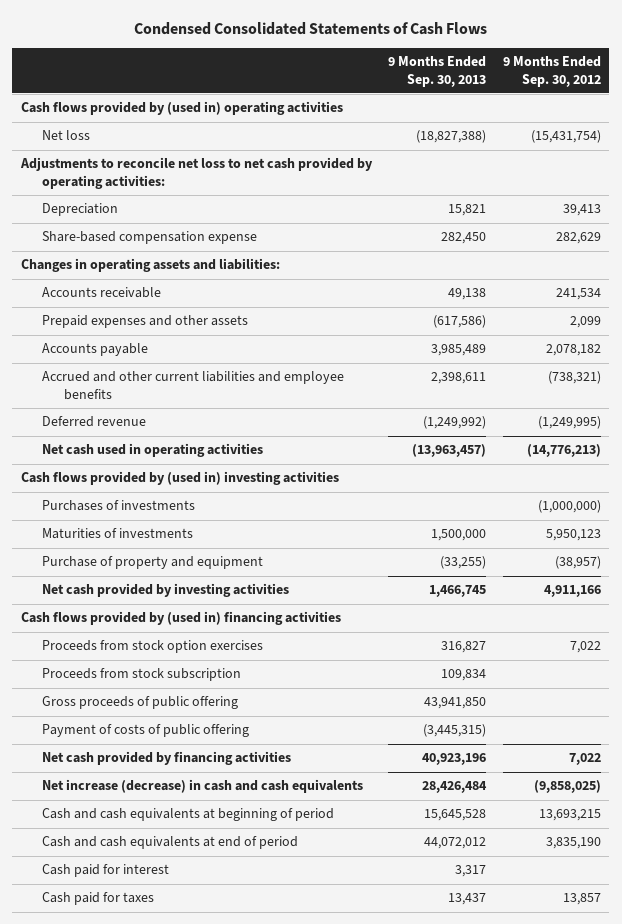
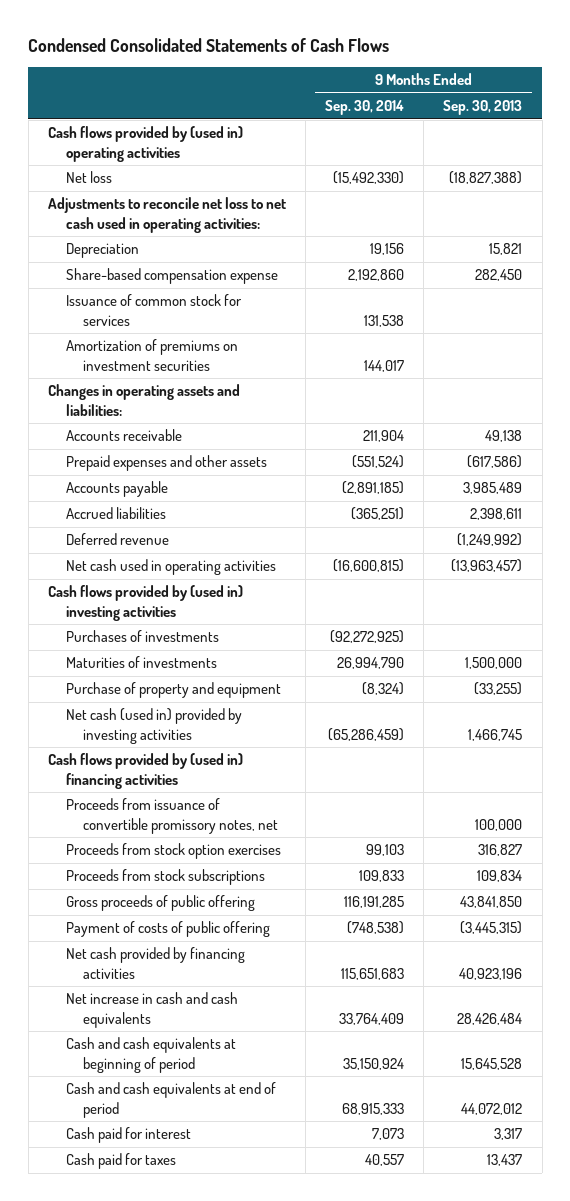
[502,56,601,87] 9 Months Ended Sep. 30, 2012 -> none
none -> [325,100,405,116] Sep. 30, 2014
[19,157,373,189] Adjustments to reconcile net loss to net cash provided by operating activities: -> [47,197,286,233] Adjustments to reconcile net loss to net cash used in operating activities:
none -> [65,294,242,326] Issuance of common stock for services
none -> [65,339,238,371] Amortization of premiums on investment securities
[42,371,345,400] Accrued and other current liabilities and employee benefits -> [65,507,166,520] Accrued liabilities
[42,583,290,598] Net cash provided by investing activities -> [65,708,242,744] Net cash (used in) provided by investing activities
none -> [65,798,279,834] Proceeds from issuance of convertible promissory notes, net
[42,668,242,682] Proceeds from stock subscription -> [65,869,265,886] Proceeds from stock subscriptions
[424,697,487,710] 43,941,850 -> [460,896,523,909] 43,841,850
[42,779,364,794] Net increase (decrease) in cash and cash equivalents -> [65,992,238,1028] Net increase in cash and cash equivalents

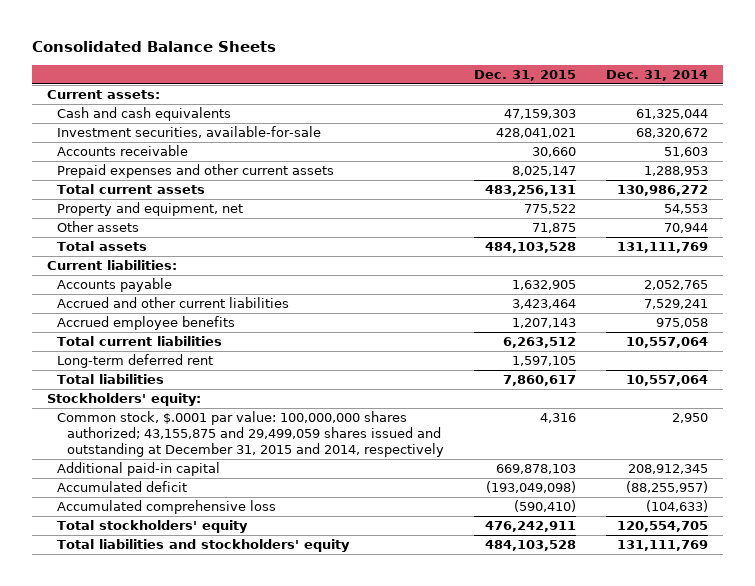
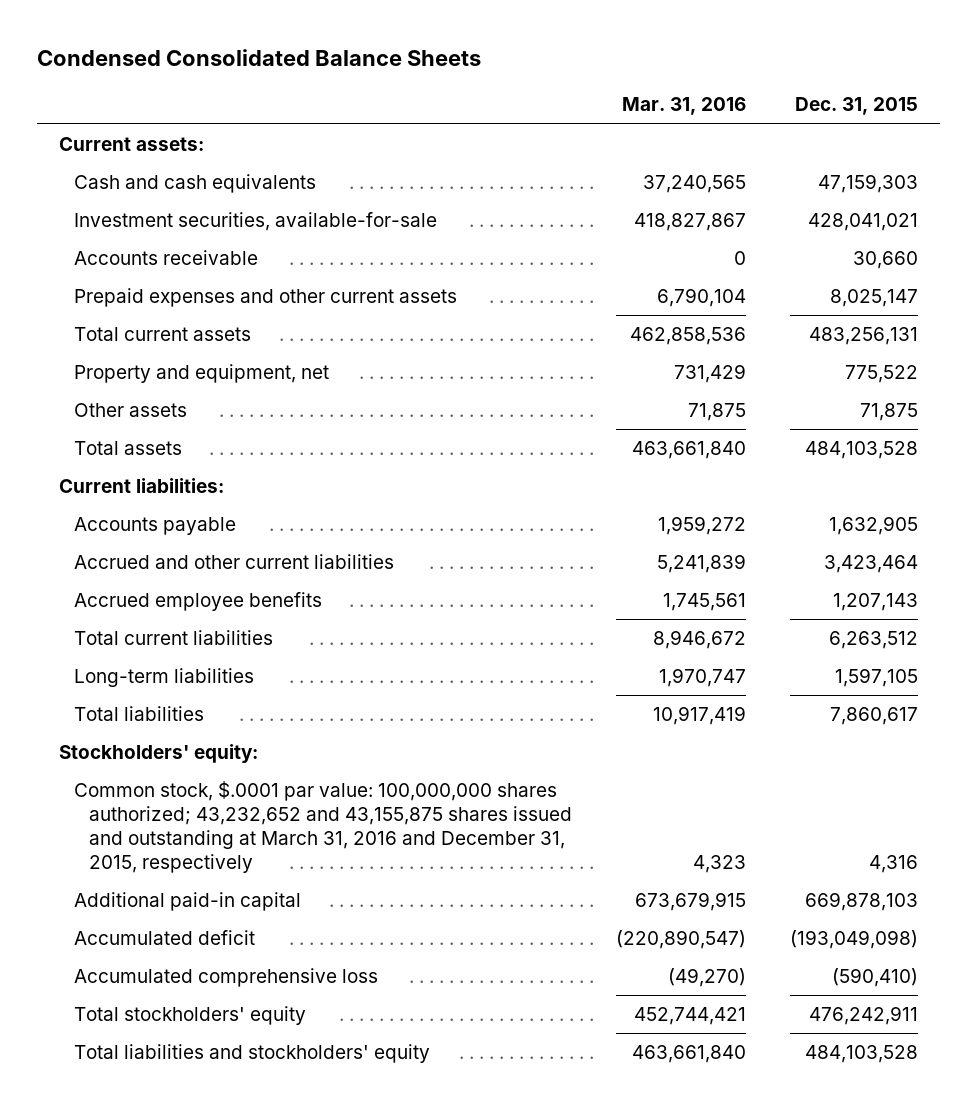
[31,40,276,52] Consolidated Balance Sheets -> [36,49,481,67] Condensed Consolidated Balance Sheets
[606,69,709,81] Dec. 31, 2014 -> none
none -> [622,97,747,116] Mar. 31, 2016
[57,354,214,369] Long-term deferred rent -> [74,668,255,688] Long-term liabilities
[57,411,445,458] Common stock, $.0001 par value: 100,000,000 shares authorized; 43,155,875 and 29,499,059 shares issued and outstanding at December 31, 2015 and 2014, respectively -> [74,781,573,874] Common stock, $.0001 par value: 100,000,000 shares authorized; 43,232,652 and 43,155,875 shares issued and outstanding at March 31, 2016 and December 31, 2015, respectively

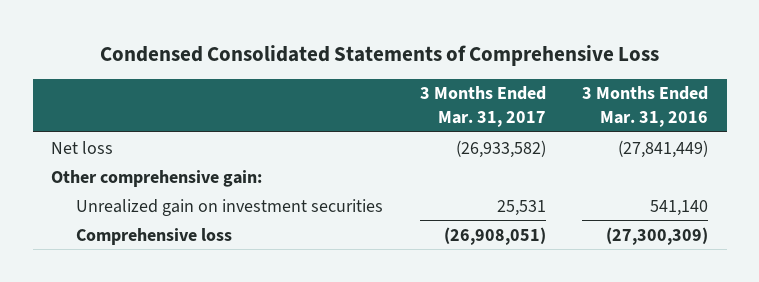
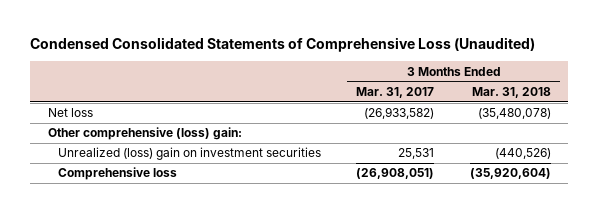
[99,44,659,66] Condensed Consolidated Statements of Comprehensive Loss -> [30,37,536,53] Condensed Consolidated Statements of Comprehensive Loss (Unaudited)
[582,86,709,128] 3 Months Ended Mar. 31, 2016 -> none
none -> [471,86,551,98] Mar. 31, 2018
[50,169,262,187] Other comprehensive gain: -> [48,127,243,141] Other comprehensive (loss) gain:
[75,198,383,216] Unrealized gain on investment securities -> [57,147,321,161] Unrealized (loss) gain on investment securities

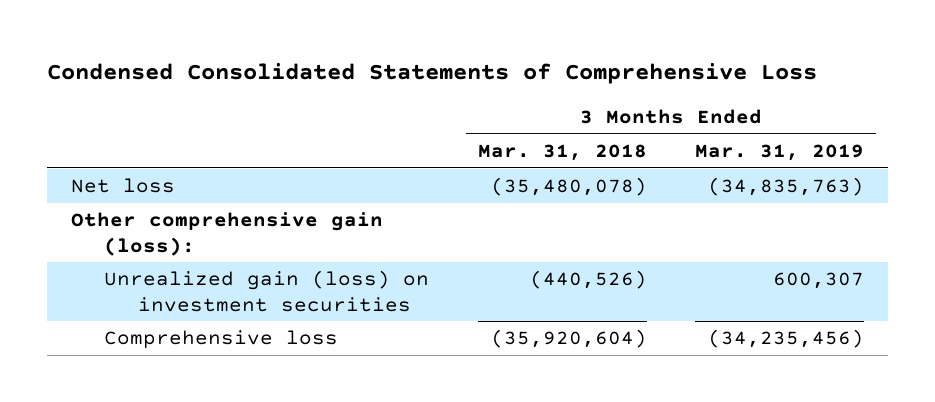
[30,37,536,53] Condensed Consolidated Statements of Comprehensive Loss (Unaudited) -> [46,63,817,85] Condensed Consolidated Statements of Comprehensive Loss
[356,86,435,98] Mar. 31, 2017 -> none
none -> [694,143,864,161] Mar. 31, 2019
[48,127,243,141] Other comprehensive (loss) gain: -> [70,212,383,256] Other comprehensive gain (loss):
[57,147,321,161] Unrealized (loss) gain on investment securities -> [104,270,430,312] Unrealized gain (loss) on investment securities

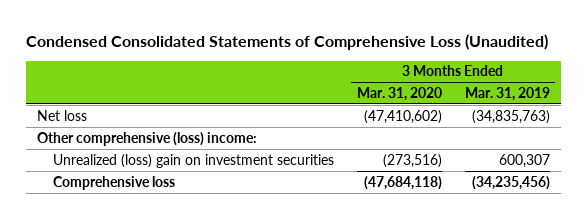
[46,63,817,85] Condensed Consolidated Statements of Comprehensive Loss -> [25,33,548,50] Condensed Consolidated Statements of Comprehensive Loss (Unaudited)
[477,143,647,161] Mar. 31, 2018 -> none
none -> [356,87,442,102] Mar. 31, 2020
[70,212,383,256] Other comprehensive gain (loss): -> [37,131,258,146] Other comprehensive (loss) income:
[104,270,430,312] Unrealized gain (loss) on investment securities -> [52,153,334,168] Unrealized (loss) gain on investment securities

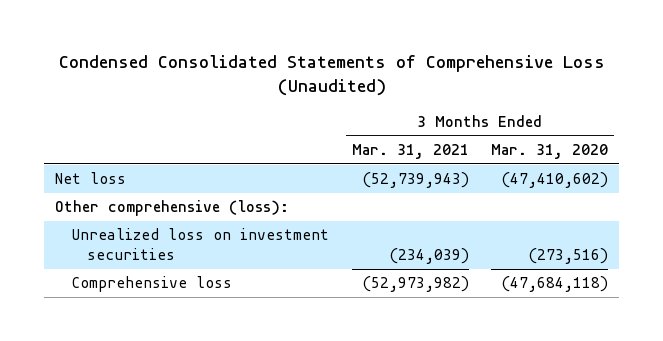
[464,87,550,102] Mar. 31, 2019 -> none
none -> [351,143,469,159] Mar. 31, 2021
[37,131,258,146] Other comprehensive (loss) income: -> [54,200,289,217] Other comprehensive (loss):
[52,153,334,168] Unrealized (loss) gain on investment securities -> [70,228,329,260] Unrealized loss on investment securities

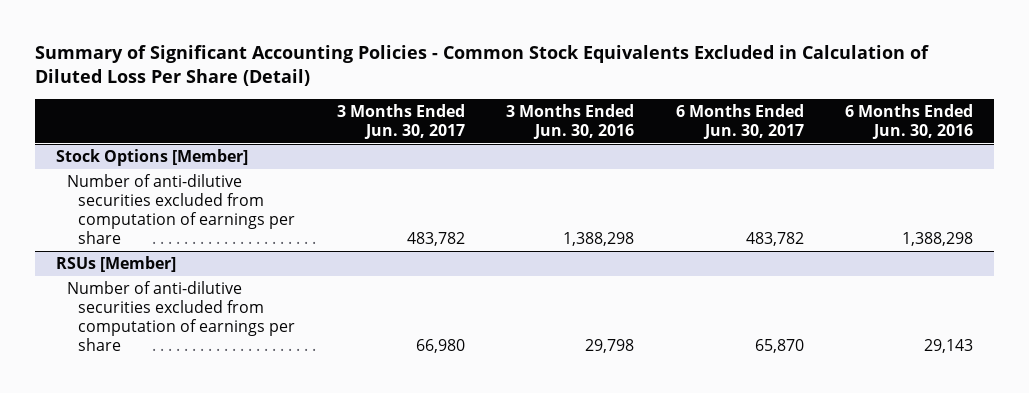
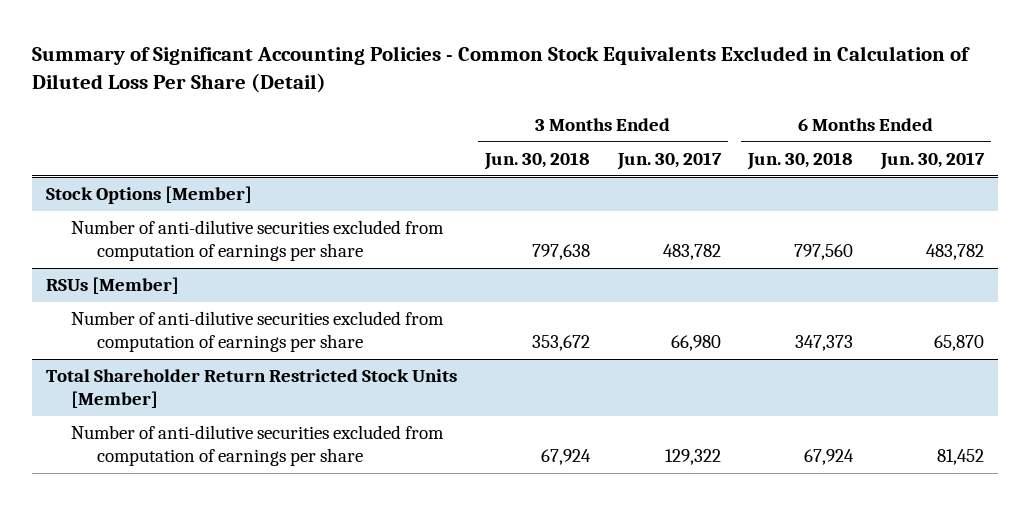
[506,104,635,139] 3 Months Ended Jun. 30, 2016 -> none
[845,104,974,139] 6 Months Ended Jun. 30, 2016 -> none
none -> [483,151,590,170] Jun. 30, 2018
none -> [747,151,854,170] Jun. 30, 2018
none -> [45,369,457,409] Total Shareholder Return Restricted Stock Units [Member]
none -> [71,425,445,467] Number of anti-dilutive securities excluded from computation of earnings per share

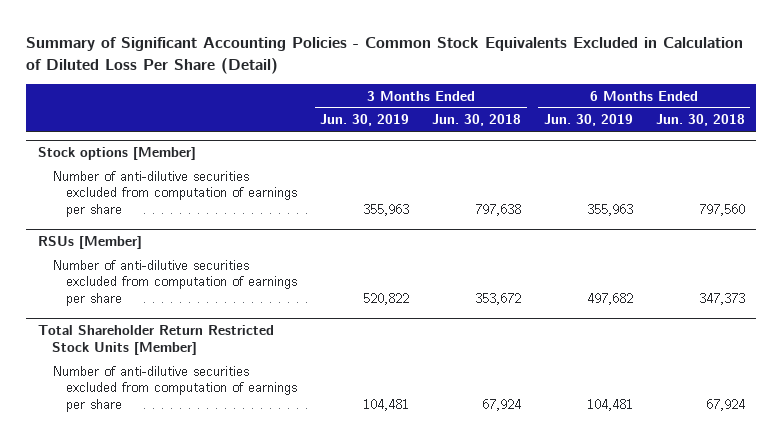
[616,151,722,170] Jun. 30, 2017 -> none
[880,151,986,170] Jun. 30, 2017 -> none
none -> [320,114,410,127] Jun. 30, 2019
none -> [543,114,633,127] Jun. 30, 2019
[45,186,252,205] Stock Options [Member] -> [37,147,196,161] Stock options [Member]

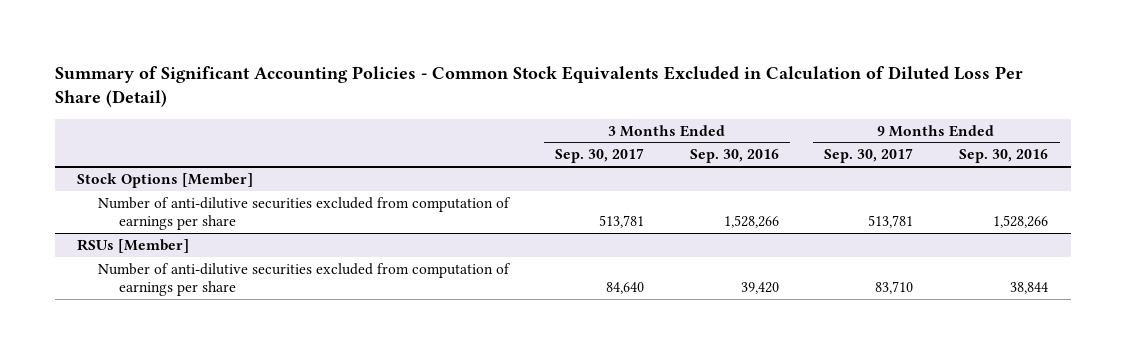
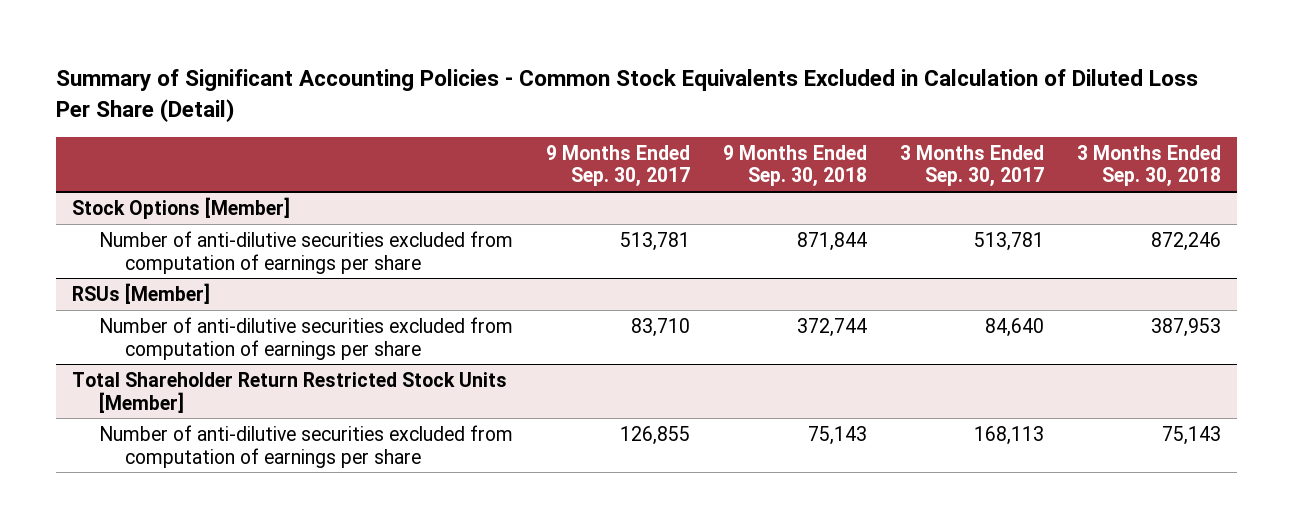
[689,149,779,164] Sep. 30, 2016 -> none
[959,149,1049,164] Sep. 30, 2016 -> none
none -> [722,144,867,188] 9 Months Ended Sep. 30, 2018
none -> [1076,144,1221,188] 3 Months Ended Sep. 30, 2018
none -> [72,371,508,413] Total Shareholder Return Restricted Stock Units [Member]
none -> [98,424,513,468] Number of anti-dilutive securities excluded from computation of earnings per share

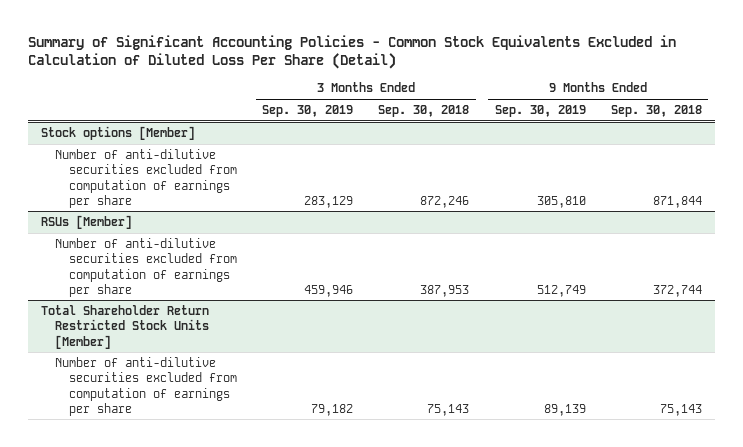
[545,144,690,188] 9 Months Ended Sep. 30, 2017 -> none
[899,144,1044,188] 3 Months Ended Sep. 30, 2017 -> none
none -> [262,105,354,118] Sep. 30, 2019
none -> [494,105,586,118] Sep. 30, 2019
[72,196,291,219] Stock Options [Member] -> [40,126,195,141] Stock options [Member]

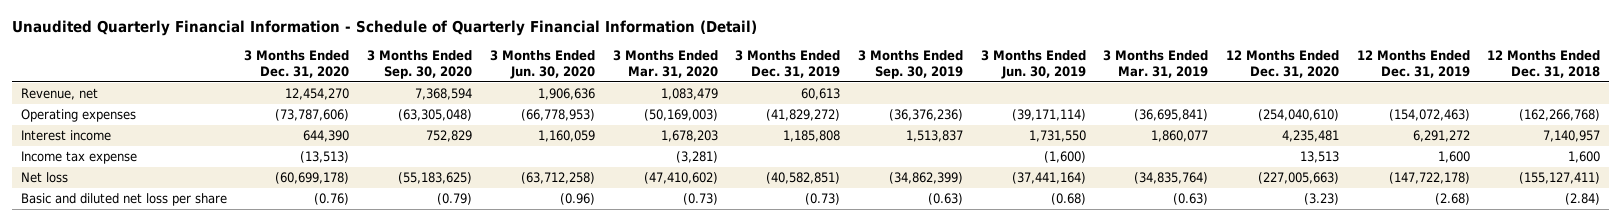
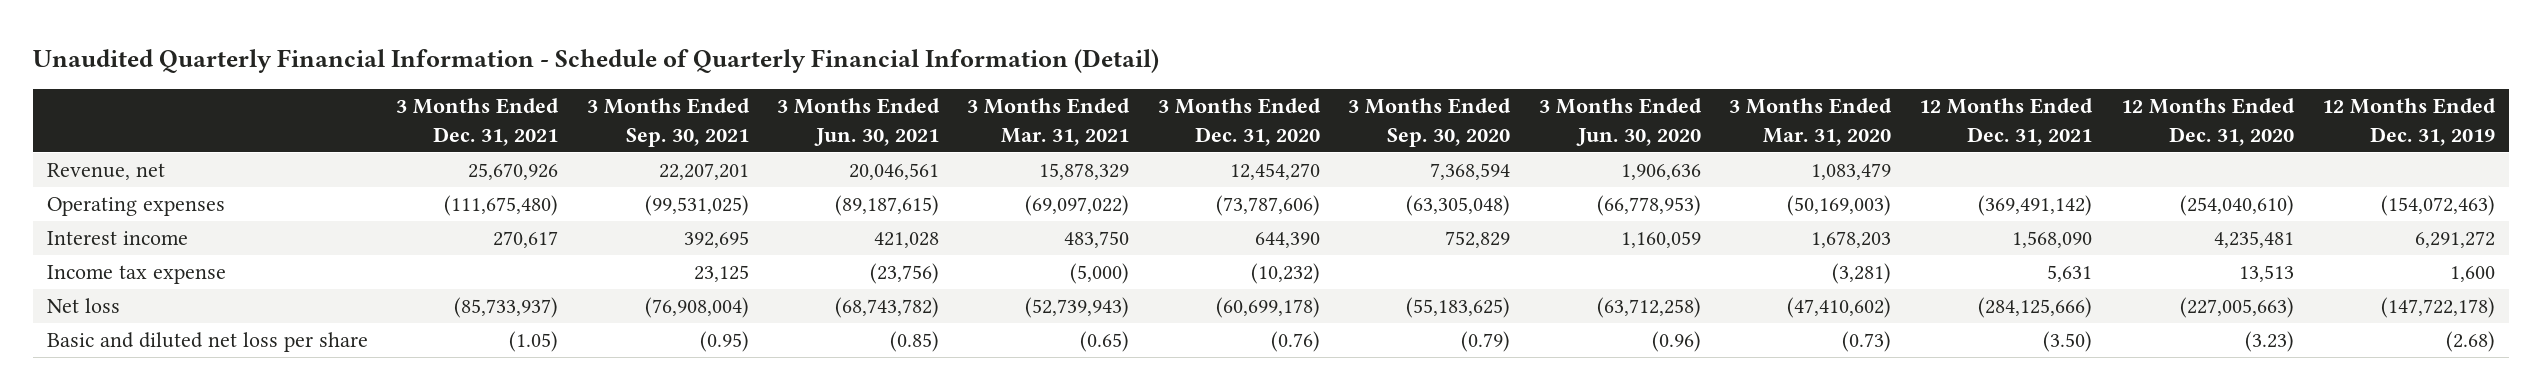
[735,49,841,78] 3 Months Ended Dec. 31, 2019 -> none
[857,49,963,79] 3 Months Ended Sep. 30, 2019 -> none
[980,49,1086,79] 3 Months Ended Jun. 30, 2019 -> none
[1103,49,1209,78] 3 Months Ended Mar. 31, 2019 -> none
[1487,49,1601,78] 12 Months Ended Dec. 31, 2018 -> none
none -> [396,98,560,146] 3 Months Ended Dec. 31, 2021
none -> [586,98,750,147] 3 Months Ended Sep. 30, 2021
none -> [776,98,940,146] 3 Months Ended Jun. 30, 2021
none -> [967,98,1131,146] 3 Months Ended Mar. 31, 2021
none -> [1919,98,2094,146] 12 Months Ended Dec. 31, 2021
[300,151,350,164] (13,513) -> [1250,263,1320,285] (10,232)

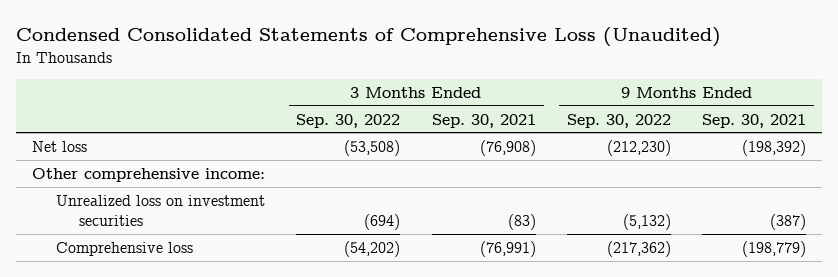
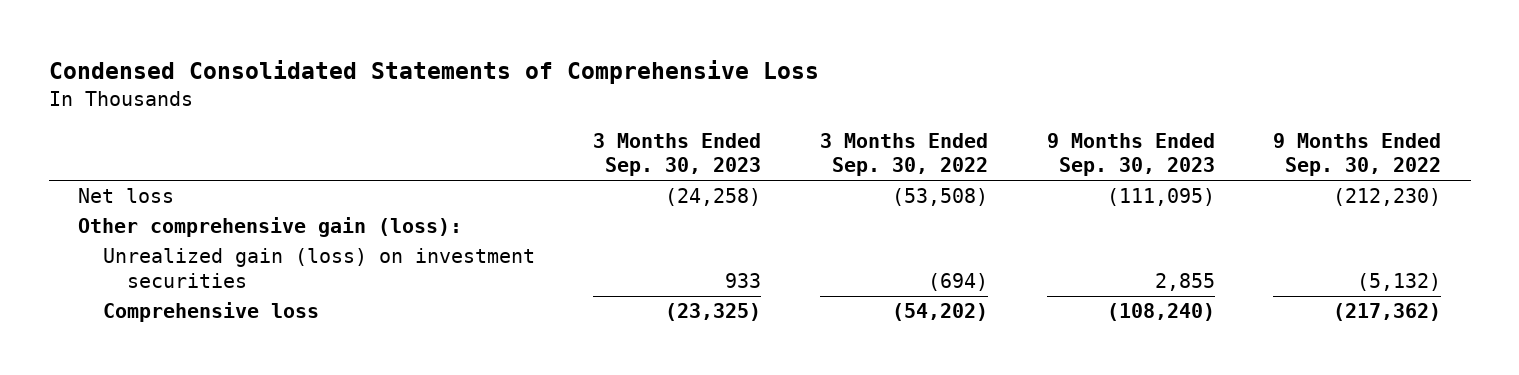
[16,27,722,48] Condensed Consolidated Statements of Comprehensive Loss (Unaudited) -> [48,60,819,85] Condensed Consolidated Statements of Comprehensive Loss
[431,113,536,128] Sep. 30, 2021 -> none
[702,113,807,128] Sep. 30, 2021 -> none
none -> [593,132,762,177] 3 Months Ended Sep. 30, 2023
none -> [1046,132,1215,177] 9 Months Ended Sep. 30, 2023
[32,167,266,182] Other comprehensive income: -> [78,217,463,238] Other comprehensive gain (loss):
[55,194,265,227] Unrealized loss on investment securities -> [102,248,535,288] Unrealized gain (loss) on investment securities

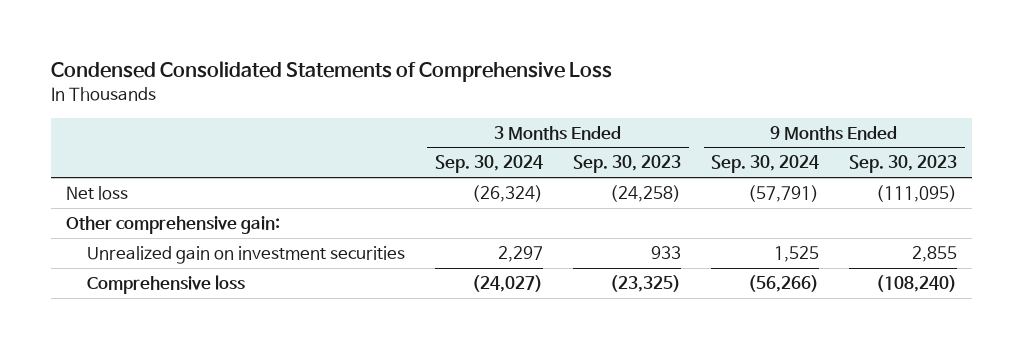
[820,132,989,177] 3 Months Ended Sep. 30, 2022 -> none
[1273,132,1442,177] 9 Months Ended Sep. 30, 2022 -> none
none -> [434,155,543,174] Sep. 30, 2024
none -> [711,155,820,174] Sep. 30, 2024
[78,217,463,238] Other comprehensive gain (loss): -> [65,216,280,235] Other comprehensive gain:
[102,248,535,288] Unrealized gain (loss) on investment securities -> [86,246,405,265] Unrealized gain on investment securities

